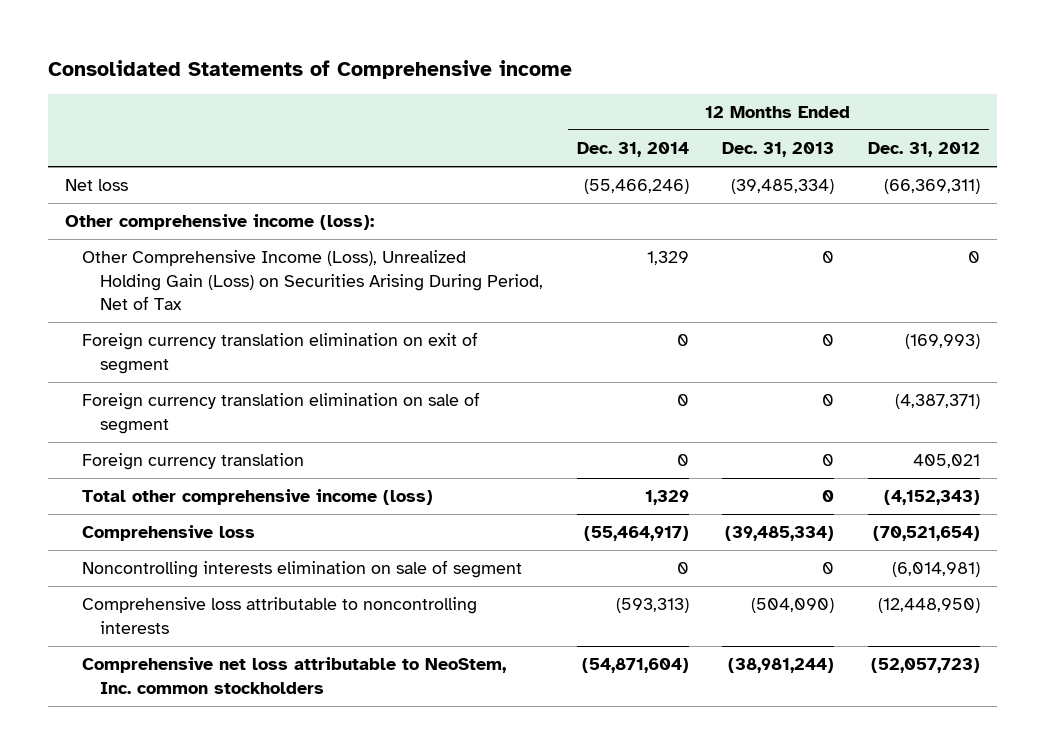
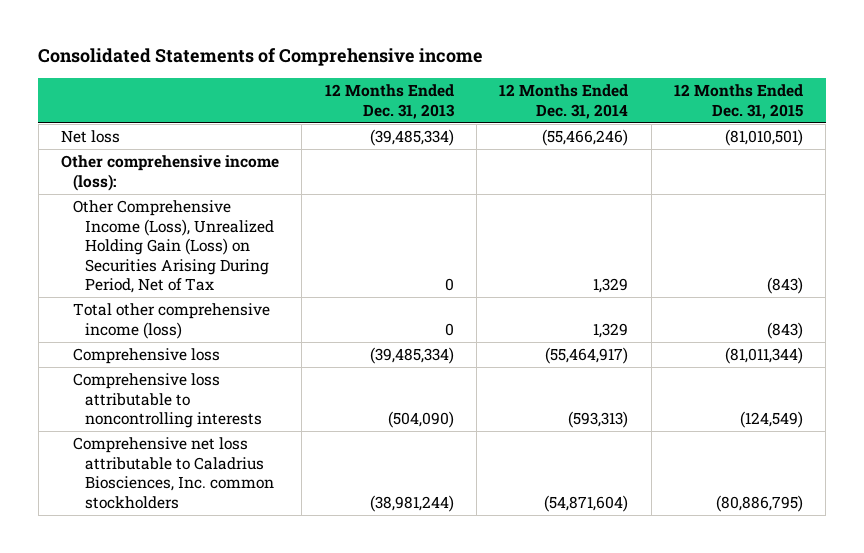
[868,142,981,158] Dec. 31, 2012 -> none
none -> [674,84,804,119] 12 Months Ended Dec. 31, 2015
[82,332,479,374] Foreign currency translation elimination on exit of segment -> none
[82,392,481,434] Foreign currency translation elimination on sale of segment -> none
[82,453,305,471] Foreign currency translation -> none
[82,560,523,579] Noncontrolling interests elimination on sale of segment -> none
[82,657,507,694] Comprehensive net loss attributable to NeoStem, Inc. common stockholders -> [73,437,275,509] Comprehensive net loss attributable to Caladrius Biosciences, Inc. common stockholders

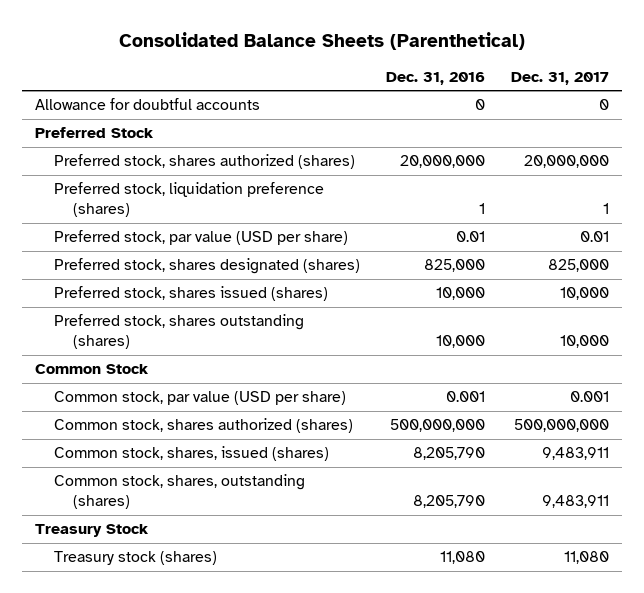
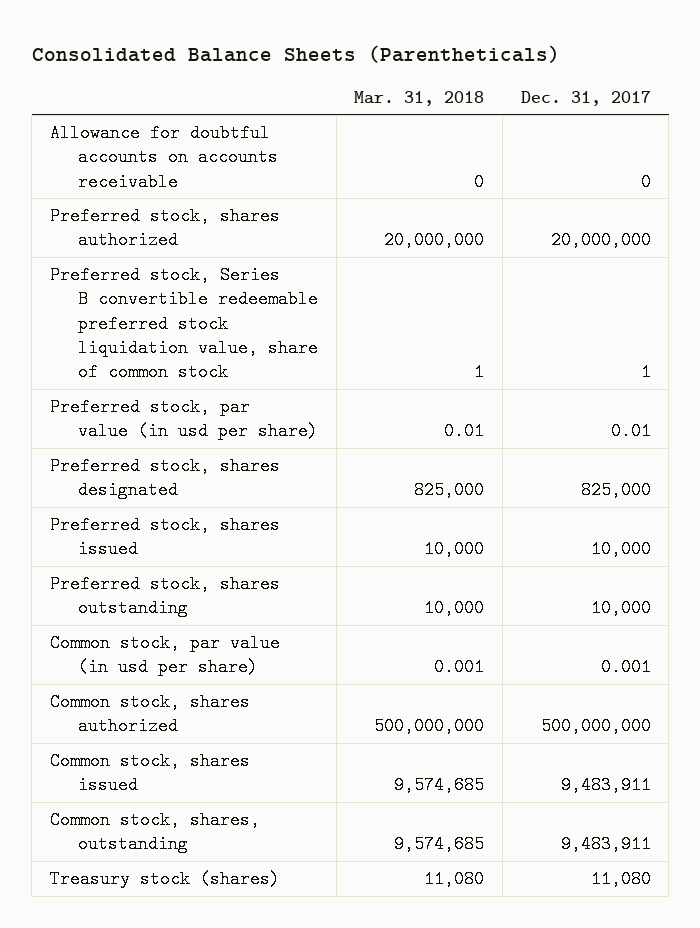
[118,31,525,50] Consolidated Balance Sheets (Parenthetical) -> [31,44,560,63] Consolidated Balance Sheets (Parentheticals)
[385,71,485,85] Dec. 31, 2016 -> none
none -> [354,90,485,106] Mar. 31, 2018
[34,127,154,139] Preferred Stock -> none
[54,182,325,218] Preferred stock, liquidation preference (shares) -> none
[34,364,149,375] Common Stock -> none
[34,524,149,538] Treasury Stock -> none
[34,98,260,111] Allowance for doubtful accounts -> [49,124,279,191] Allowance for doubtful accounts on accounts receivable
[54,154,356,170] Preferred stock, shares authorized (shares) -> [49,207,280,250] Preferred stock, shares authorized
none -> [49,266,319,382] Preferred stock, Series B convertible redeemable preferred stock liquidation value, share of common stock
[54,230,349,246] Preferred stock, par value (USD per share) -> [49,398,319,441] Preferred stock, par value (in usd per share)
[54,258,361,275] Preferred stock, shares designated (shares) -> [49,457,280,500] Preferred stock, shares designated
[54,286,329,302] Preferred stock, shares issued (shares) -> [49,516,280,559] Preferred stock, shares issued
[54,314,305,350] Preferred stock, shares outstanding (shares) -> [49,575,280,618] Preferred stock, shares outstanding
[54,391,347,406] Common stock, par value (USD per share) -> [49,634,280,677] Common stock, par value (in usd per share)
[54,418,354,434] Common stock, shares authorized (shares) -> [49,693,250,736] Common stock, shares authorized
[54,446,330,462] Common stock, shares, issued (shares) -> [49,752,250,795] Common stock, shares issued
[54,474,306,510] Common stock, shares, outstanding (shares) -> [49,811,260,854] Common stock, shares, outstanding

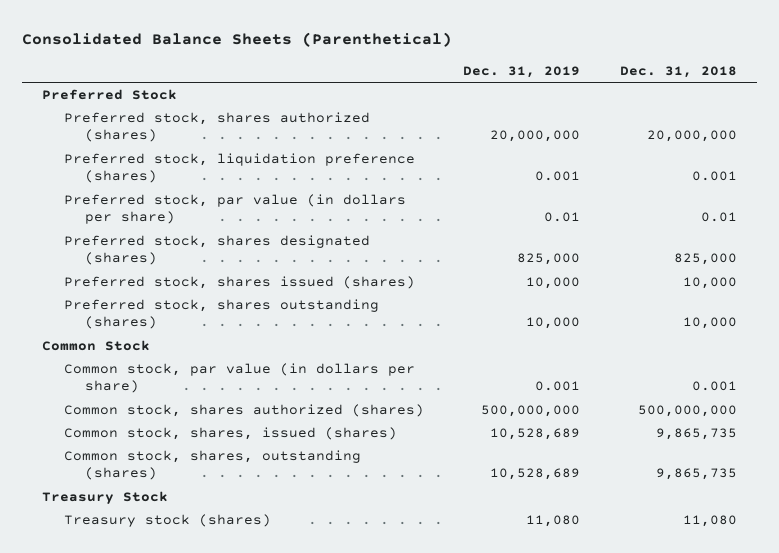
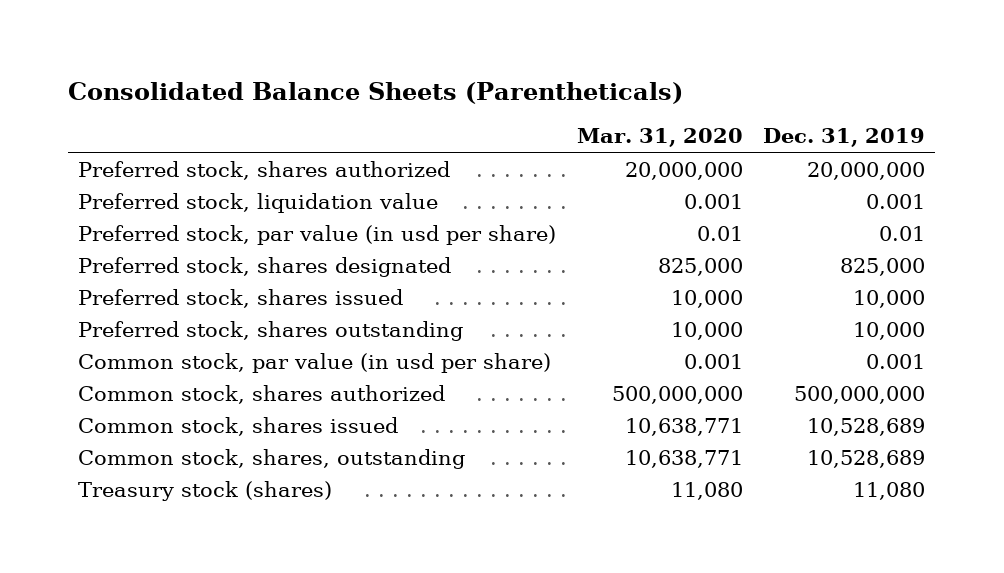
[21,32,452,48] Consolidated Balance Sheets (Parenthetical) -> [68,81,684,104] Consolidated Balance Sheets (Parentheticals)
[619,65,737,78] Dec. 31, 2018 -> none
none -> [576,128,743,148] Mar. 31, 2020
[41,88,177,100] Preferred Stock -> none
[41,339,150,351] Common Stock -> none
[41,490,168,504] Treasury Stock -> none
[63,111,370,143] Preferred stock, shares authorized (shares) -> [78,160,451,180] Preferred stock, shares authorized
[63,152,415,184] Preferred stock, liquidation preference (shares) -> [78,192,439,213] Preferred stock, liquidation value
[63,193,406,225] Preferred stock, par value (in dollars per share) -> [78,224,557,245] Preferred stock, par value (in usd per share)
[63,234,370,266] Preferred stock, shares designated (shares) -> [78,256,452,277] Preferred stock, shares designated
[63,275,415,289] Preferred stock, shares issued (shares) -> [78,288,404,308] Preferred stock, shares issued
[63,298,379,330] Preferred stock, shares outstanding (shares) -> [78,320,464,341] Preferred stock, shares outstanding
[63,362,415,394] Common stock, par value (in dollars per share) -> [78,352,552,373] Common stock, par value (in usd per share)
[63,403,424,417] Common stock, shares authorized (shares) -> [78,384,446,404] Common stock, shares authorized
[63,426,397,440] Common stock, shares, issued (shares) -> [78,416,399,436] Common stock, shares issued
[63,449,361,481] Common stock, shares, outstanding (shares) -> [78,448,466,469] Common stock, shares, outstanding

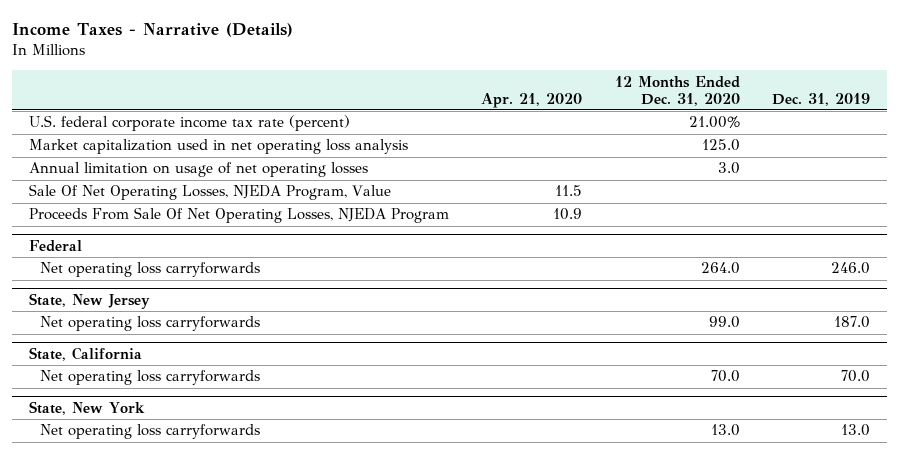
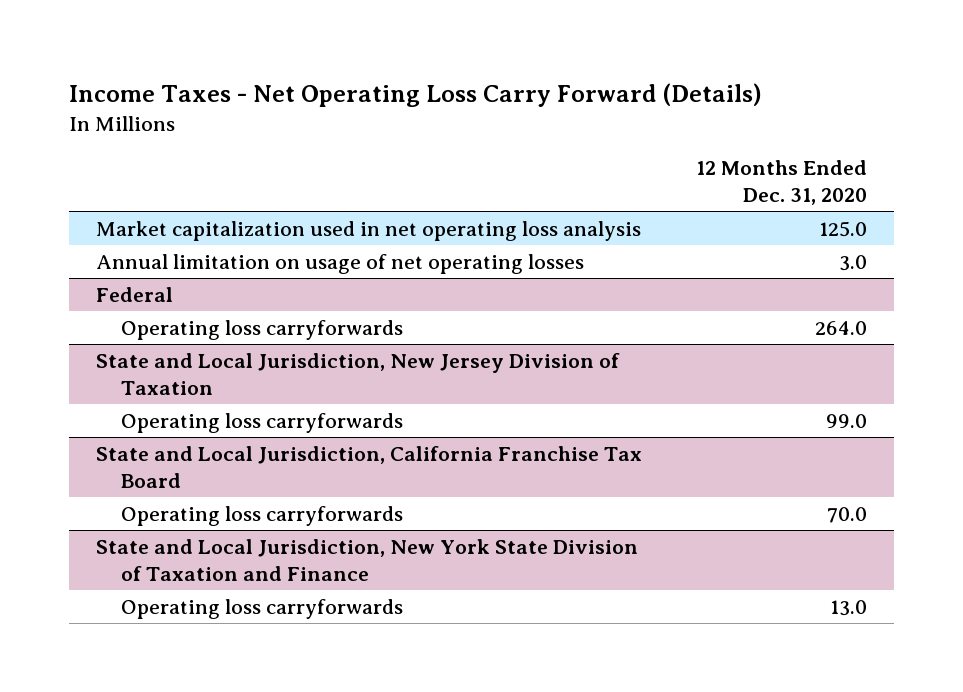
[12,23,294,38] Income Taxes - Narrative (Details) -> [69,83,763,108] Income Taxes - Net Operating Loss Carry Forward (Details)
[481,92,583,108] Apr. 21, 2020 -> none
[772,92,871,106] Dec. 31, 2019 -> none
[28,115,350,132] U.S. federal corporate income tax rate (percent) -> none
[28,184,391,201] Sale Of Net Operating Losses, NJEDA Program, Value -> none
[28,207,449,224] Proceeds From Sale Of Net Operating Losses, NJEDA Program -> none
[28,293,150,310] State, New Jersey -> none
[28,347,142,362] State, California -> none
[28,401,145,416] State, New York -> none
[40,262,261,278] Net operating loss carryforwards -> [121,319,404,340] Operating loss carryforwards
none -> [96,352,621,395] State and Local Jurisdiction, New Jersey Division of Taxation
[40,316,261,332] Net operating loss carryforwards -> [121,412,404,433] Operating loss carryforwards
none -> [96,445,643,488] State and Local Jurisdiction, California Franchise Tax Board
[40,370,261,386] Net operating loss carryforwards -> [121,505,404,526] Operating loss carryforwards
none -> [96,538,639,581] State and Local Jurisdiction, New York State Division of Taxation and Finance
[40,424,261,440] Net operating loss carryforwards -> [121,598,404,619] Operating loss carryforwards

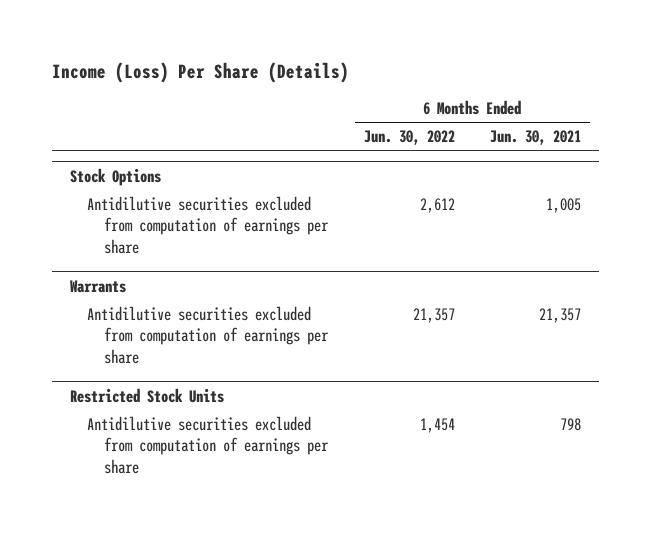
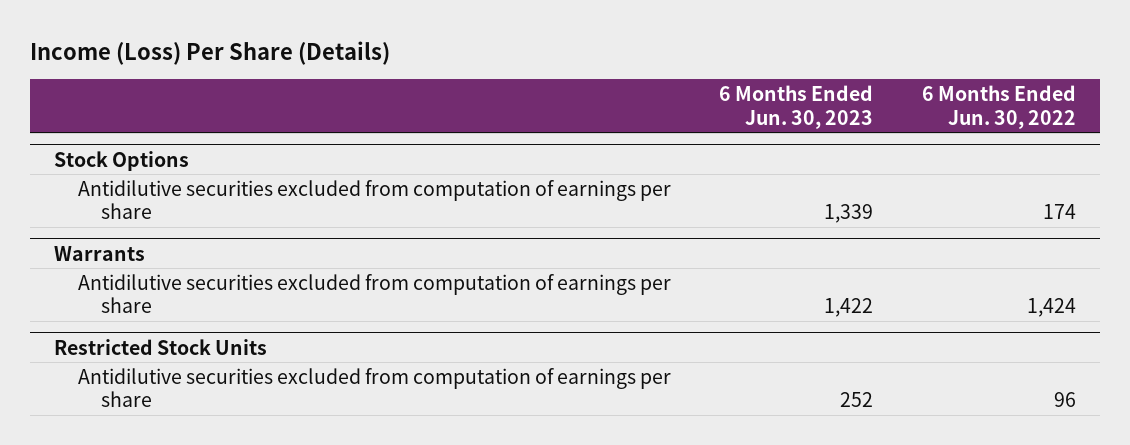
[490,130,582,146] Jun. 30, 2021 -> none
none -> [719,85,874,129] 6 Months Ended Jun. 30, 2023
[419,197,455,213] 2,612 -> [1042,204,1076,220] 174
[412,307,455,323] 21,357 -> [1026,298,1076,318] 1,424
[419,417,455,433] 1,454 -> [1053,392,1076,408] 96

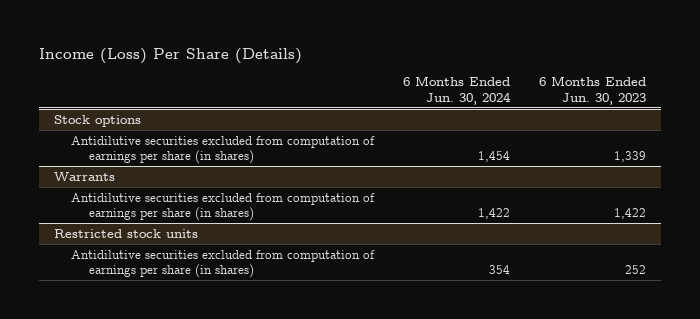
[921,85,1076,129] 6 Months Ended Jun. 30, 2022 -> none
none -> [403,76,512,105] 6 Months Ended Jun. 30, 2024
[54,150,190,171] Stock Options -> [53,114,141,127] Stock options
[77,179,671,220] Antidilutive securities excluded from computation of earnings per share -> [71,135,376,164] Antidilutive securities excluded from computation of earnings per share (in shares)
[77,273,671,314] Antidilutive securities excluded from computation of earnings per share -> [71,192,376,221] Antidilutive securities excluded from computation of earnings per share (in shares)
[54,338,268,355] Restricted Stock Units -> [53,228,198,238] Restricted stock units
[77,367,671,408] Antidilutive securities excluded from computation of earnings per share -> [71,249,376,278] Antidilutive securities excluded from computation of earnings per share (in shares)

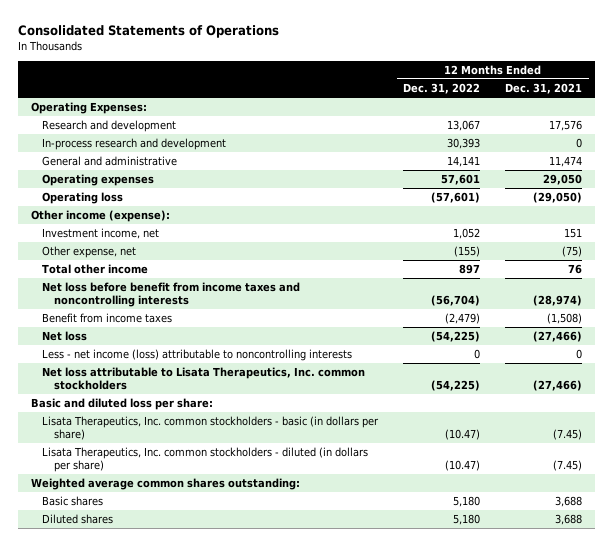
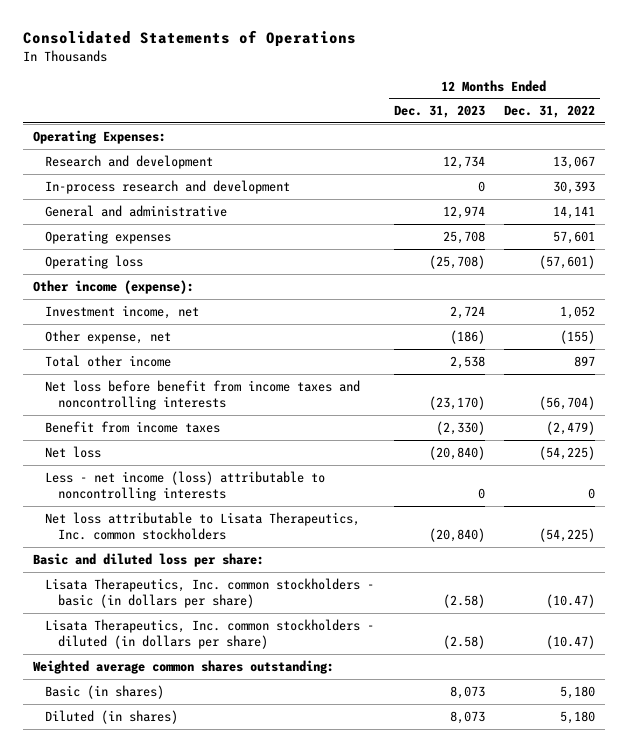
[505,83,583,95] Dec. 31, 2021 -> none
none -> [393,105,485,119] Dec. 31, 2023
[42,496,104,507] Basic shares -> [45,684,165,699] Basic (in shares)
[42,514,114,525] Diluted shares -> [45,709,179,724] Diluted (in shares)

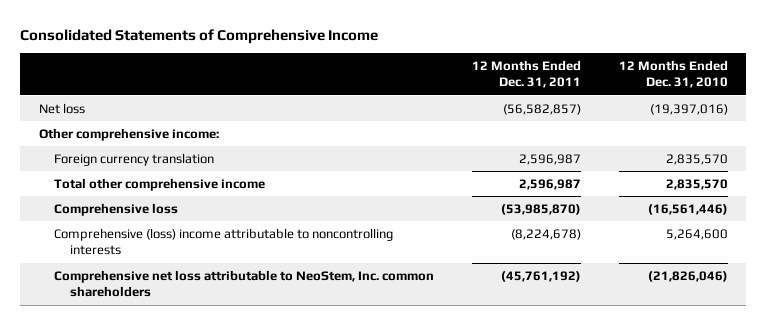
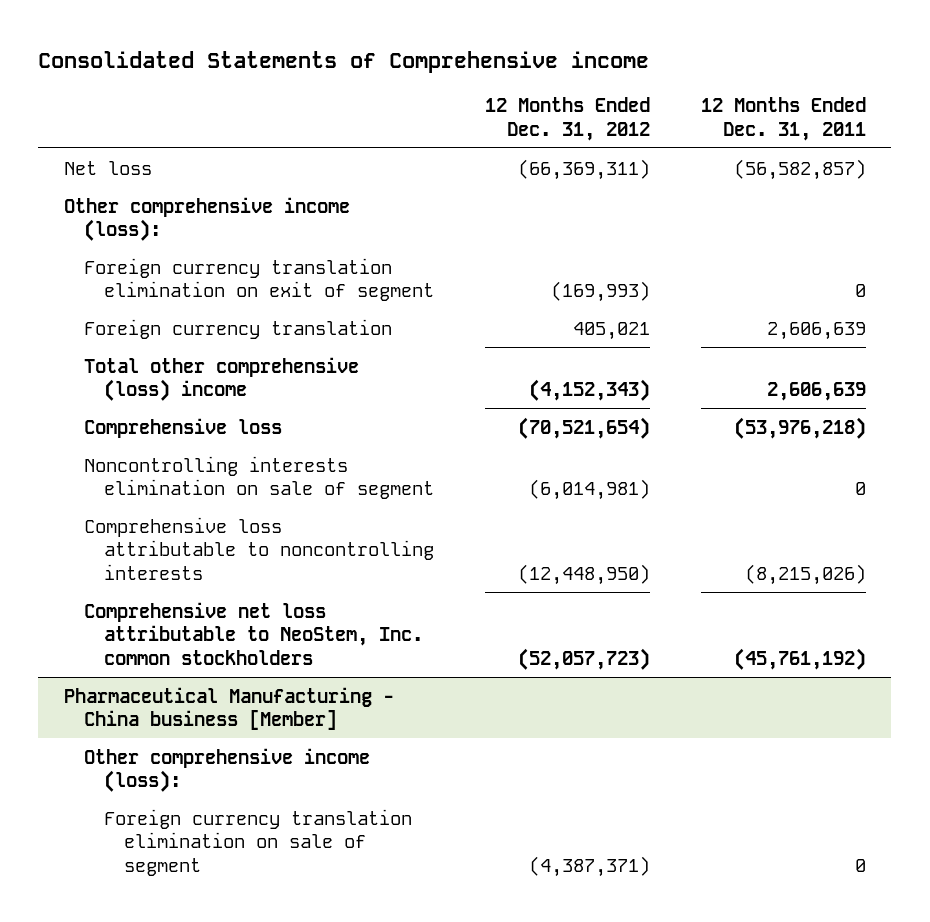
[20,29,379,45] Consolidated Statements of Comprehensive Income -> [38,50,650,73] Consolidated Statements of Comprehensive income
[618,59,728,89] 12 Months Ended Dec. 31, 2010 -> none
none -> [484,97,650,141] 12 Months Ended Dec. 31, 2012
[39,127,220,141] Other comprehensive income: -> [63,196,350,242] Other comprehensive income (loss):
none -> [83,257,434,302] Foreign currency translation elimination on exit of segment
[518,153,581,165] 2,596,987 -> [766,321,866,340] 2,606,639
[54,177,266,191] Total other comprehensive income -> [83,356,359,402] Total other comprehensive (loss) income
[518,178,581,190] 2,596,987 -> [766,382,866,402] 2,606,639
[500,203,581,215] (53,985,870) -> [733,416,866,439] (53,976,218)
none -> [83,455,434,500] Noncontrolling interests elimination on sale of segment
[54,227,394,256] Comprehensive (loss) income attributable to noncontrolling interests -> [83,516,434,580] Comprehensive loss attributable to noncontrolling interests
[510,228,581,240] (8,224,678) -> [744,563,866,585] (8,215,026)
[54,269,435,298] Comprehensive net loss attributable to NeoStem, Inc. common shareholders -> [83,601,423,665] Comprehensive net loss attributable to NeoStem, Inc. common stockholders
none -> [63,686,394,731] Pharmaceutical Manufacturing - China business [Member]
none -> [83,747,370,793] Other comprehensive income (loss):
none -> [103,808,412,876] Foreign currency translation elimination on sale of segment

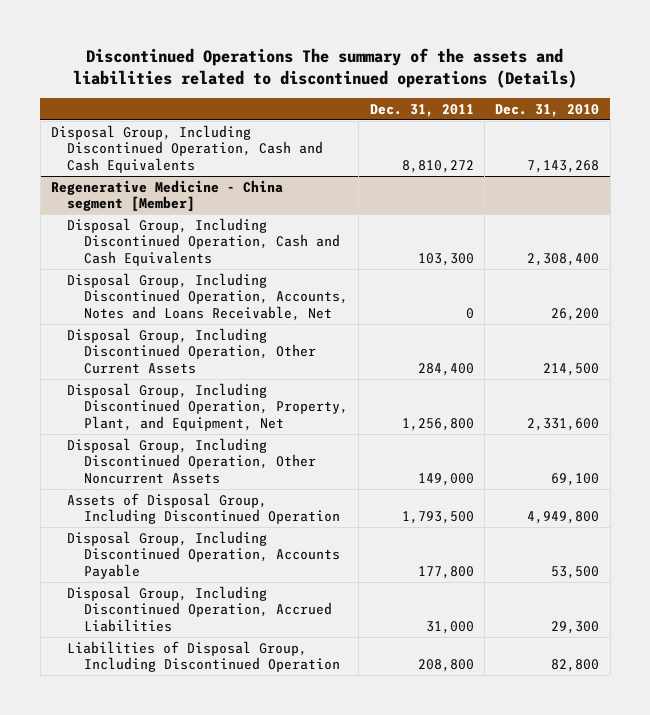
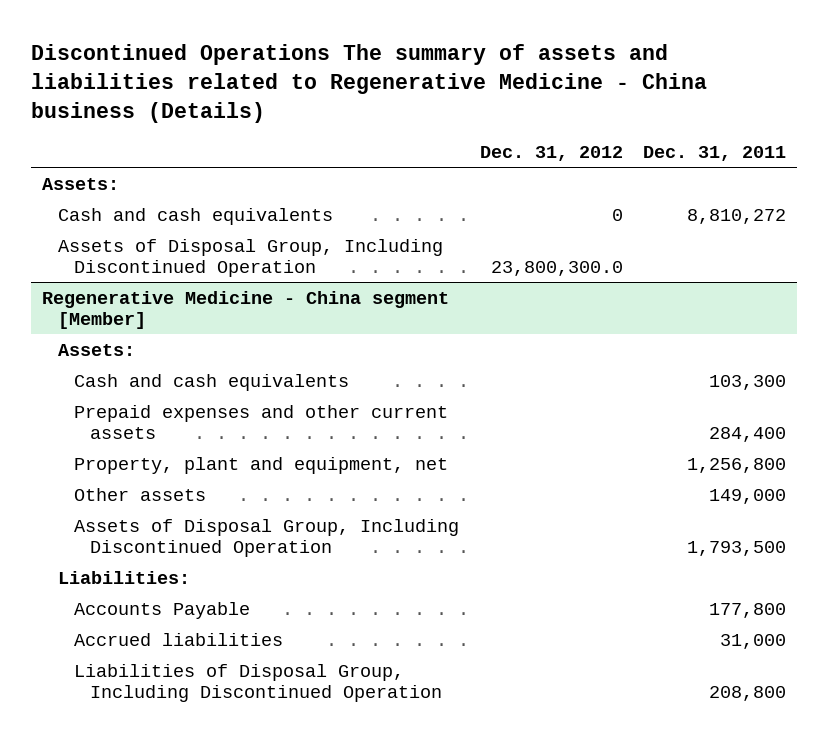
[73,48,578,89] Discontinued Operations The summary of the assets and liabilities related to discontinued operations (Details) -> [31,44,708,123] Discontinued Operations The summary of assets and liabilities related to Regenerative Medicine - China business (Details)
[495,104,600,118] Dec. 31, 2010 -> none
none -> [479,145,623,161] Dec. 31, 2012
none -> [41,177,119,190] Assets:
[51,124,324,173] Disposal Group, Including Discontinued Operation, Cash and Cash Equivalents -> [57,207,333,225] Cash and cash equivalents
none -> [57,238,443,277] Assets of Disposal Group, Including Discontinued Operation
[67,272,348,321] Disposal Group, Including Discontinued Operation, Accounts, Notes and Loans Receivable, Net -> none
none -> [57,343,135,356] Assets:
[67,217,340,266] Disposal Group, Including Discontinued Operation, Cash and Cash Equivalents -> [74,373,350,391] Cash and cash equivalents
[67,327,316,374] Disposal Group, Including Discontinued Operation, Other Current Assets -> [74,404,449,439] Prepaid expenses and other current assets
[67,382,348,431] Disposal Group, Including Discontinued Operation, Property, Plant, and Equipment, Net -> [74,456,449,474] Property, plant and equipment, net
[67,437,316,484] Disposal Group, Including Discontinued Operation, Other Noncurrent Assets -> [74,487,207,501] Other assets
none -> [57,570,190,584] Liabilities:
[67,530,340,579] Disposal Group, Including Discontinued Operation, Accounts Payable -> [74,601,251,619] Accounts Payable
[67,585,332,632] Disposal Group, Including Discontinued Operation, Accrued Liabilities -> [74,632,284,646] Accrued liabilities

